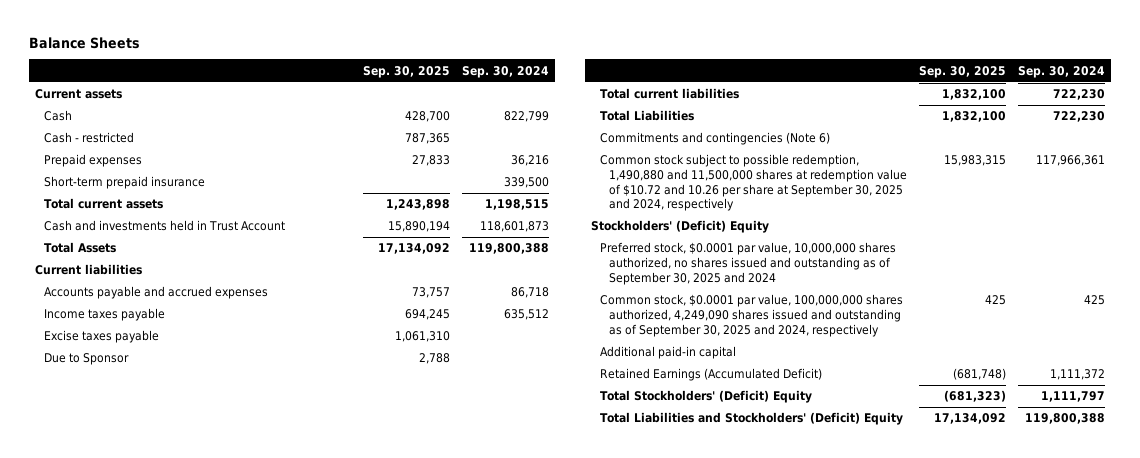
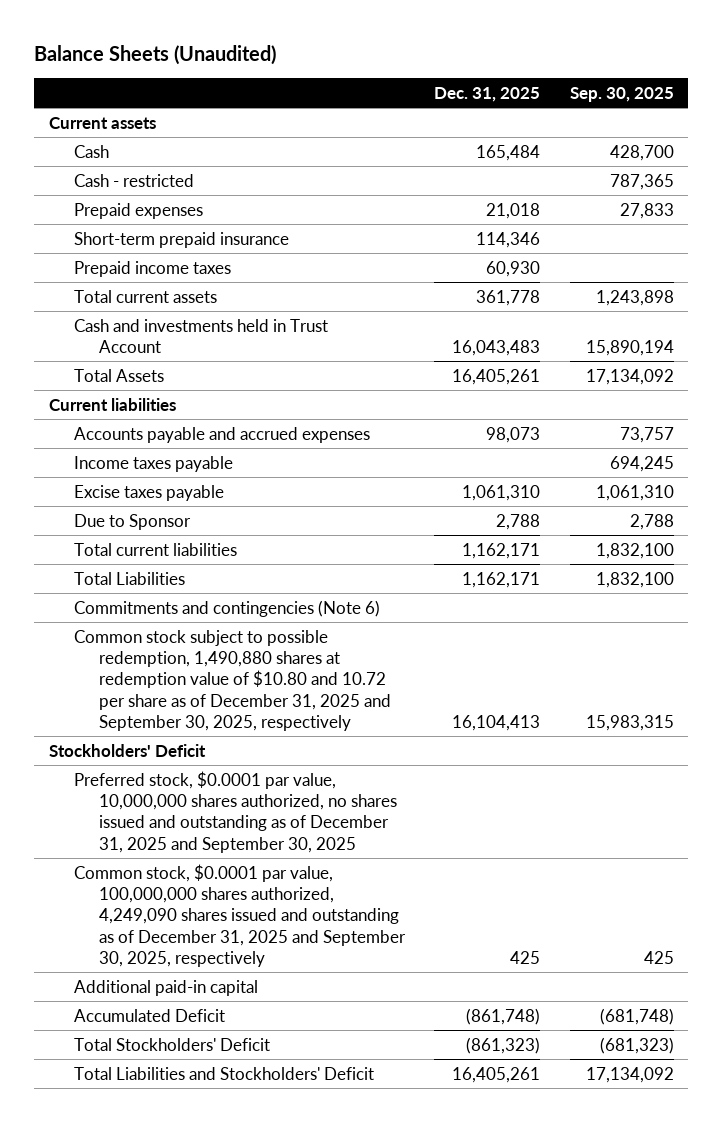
[29,36,141,49] Balance Sheets -> [34,45,277,66] Balance Sheets (Unaudited)
[462,65,550,78] Sep. 30, 2024 -> none
none -> [434,86,541,102] Dec. 31, 2025
none -> [74,260,232,277] Prepaid income taxes
[599,154,907,212] Common stock subject to possible redemption, 1,490,880 and 11,500,000 shares at redemption value of $10.72 and 10.26 per share at September 30, 2025 and 2024, respectively -> [74,629,392,732] Common stock subject to possible redemption, 1,490,880 shares at redemption value of $10.80 and 10.72 per share as of December 31, 2025 and September 30, 2025, respectively
[590,220,769,234] Stockholders' (Deficit) Equity -> [49,743,207,757] Stockholders' Deficit
[599,242,896,285] Preferred stock, $0.0001 par value, 10,000,000 shares authorized, no shares issued and outstanding as of September 30, 2025 and 2024 -> [74,770,398,853] Preferred stock, $0.0001 par value, 10,000,000 shares authorized, no shares issued and outstanding as of December 31, 2025 and September 30, 2025
[599,294,903,337] Common stock, $0.0001 par value, 100,000,000 shares authorized, 4,249,090 shares issued and outstanding as of September 30, 2025 and 2024, respectively -> [74,863,407,968] Common stock, $0.0001 par value, 100,000,000 shares authorized, 4,249,090 shares issued and outstanding as of December 31, 2025 and September 30, 2025, respectively
[599,368,822,382] Retained Earnings (Accumulated Deficit) -> [74,1008,226,1022] Accumulated Deficit
[599,390,812,404] Total Stockholders' (Deficit) Equity -> [74,1037,271,1051] Total Stockholders' Deficit
[599,412,903,426] Total Liabilities and Stockholders' (Deficit) Equity -> [74,1066,375,1080] Total Liabilities and Stockholders' Deficit

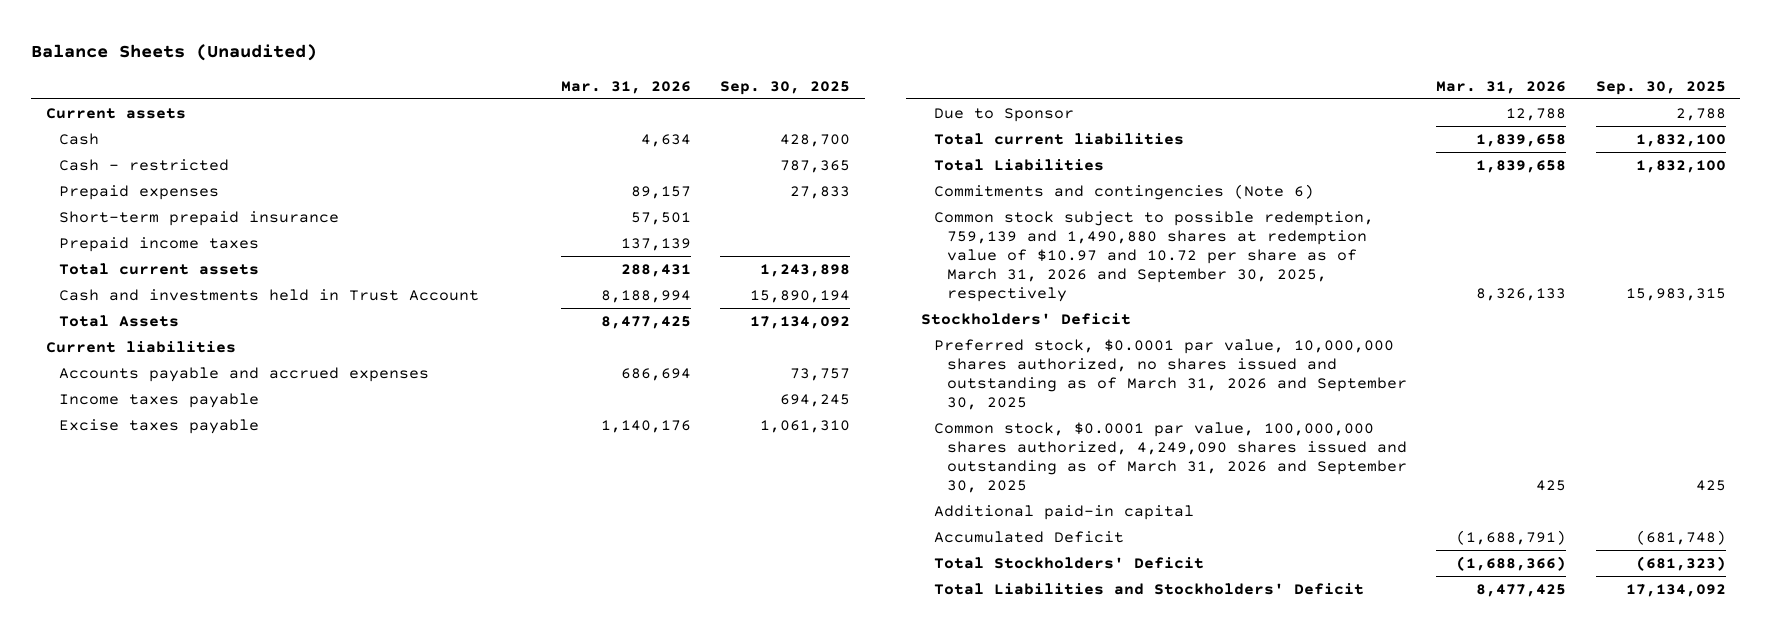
[434,86,541,102] Dec. 31, 2025 -> none
none -> [560,80,691,94] Mar. 31, 2026
[74,629,392,732] Common stock subject to possible redemption, 1,490,880 shares at redemption value of $10.80 and 10.72 per share as of December 31, 2025 and September 30, 2025, respectively -> [933,210,1374,303] Common stock subject to possible redemption, 759,139 and 1,490,880 shares at redemption value of $10.97 and 10.72 per share as of March 31, 2026 and September 30, 2025, respectively
[74,770,398,853] Preferred stock, $0.0001 par value, 10,000,000 shares authorized, no shares issued and outstanding as of December 31, 2025 and September 30, 2025 -> [933,338,1407,411] Preferred stock, $0.0001 par value, 10,000,000 shares authorized, no shares issued and outstanding as of March 31, 2026 and September 30, 2025
[74,863,407,968] Common stock, $0.0001 par value, 100,000,000 shares authorized, 4,249,090 shares issued and outstanding as of December 31, 2025 and September 30, 2025, respectively -> [933,421,1407,494] Common stock, $0.0001 par value, 100,000,000 shares authorized, 4,249,090 shares issued and outstanding as of March 31, 2026 and September 30, 2025

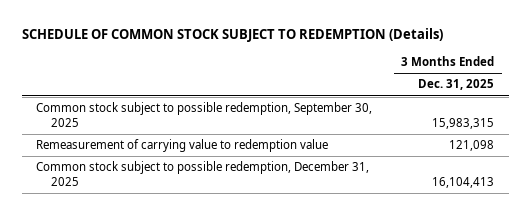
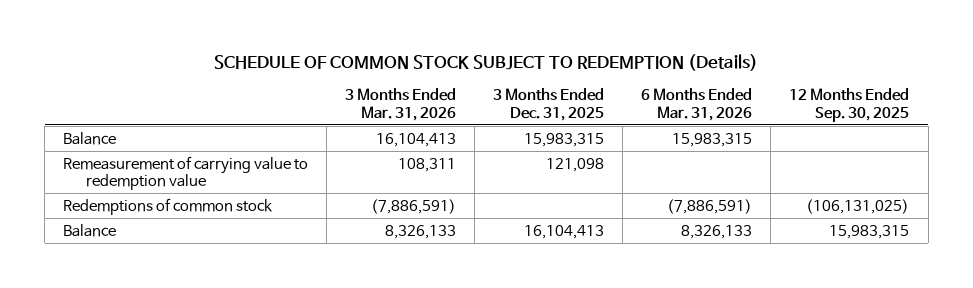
none -> [345,88,457,121] 3 Months Ended Mar. 31, 2026
none -> [641,88,753,121] 6 Months Ended Mar. 31, 2026
none -> [789,88,910,122] 12 Months Ended Sep. 30, 2025
[36,102,373,127] Common stock subject to possible redemption, September 30, 2025 -> [63,131,117,145] Balance
none -> [63,197,274,215] Redemptions of common stock
[36,161,370,186] Common stock subject to possible redemption, December 31, 2025 -> [63,223,117,237] Balance

